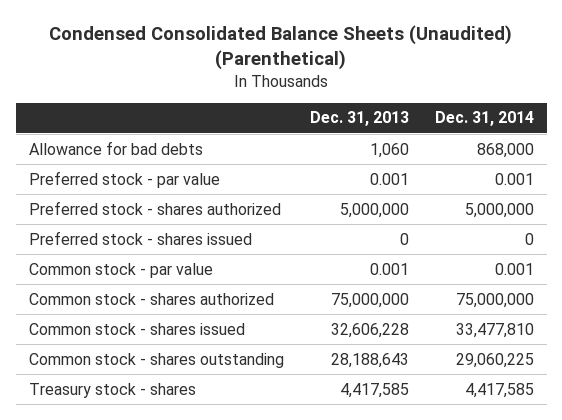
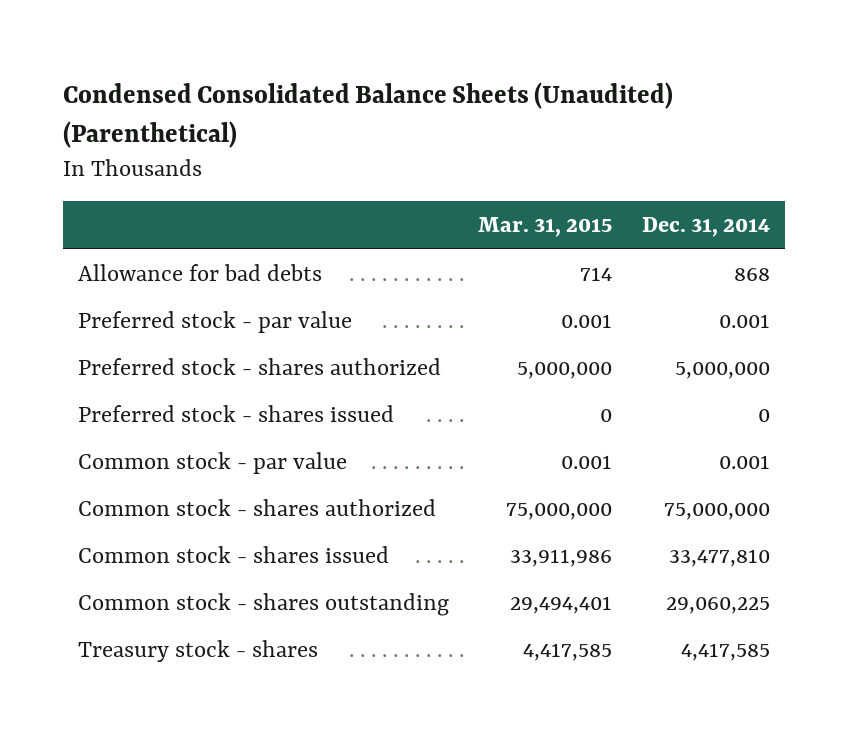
[309,111,409,127] Dec. 31, 2013 -> none
none -> [478,217,613,238] Mar. 31, 2015
[476,142,534,158] 868,000 -> [733,267,770,281] 868

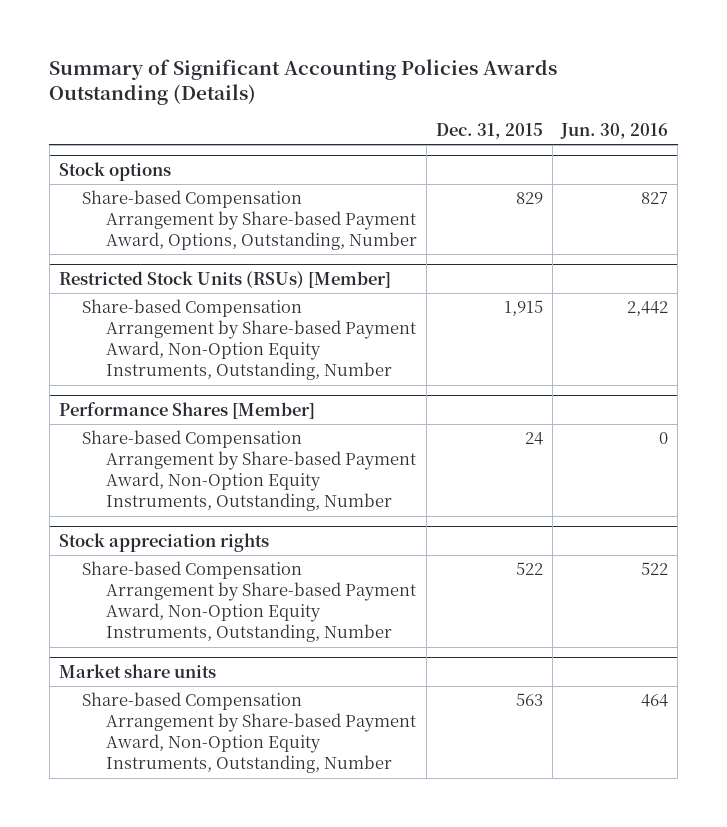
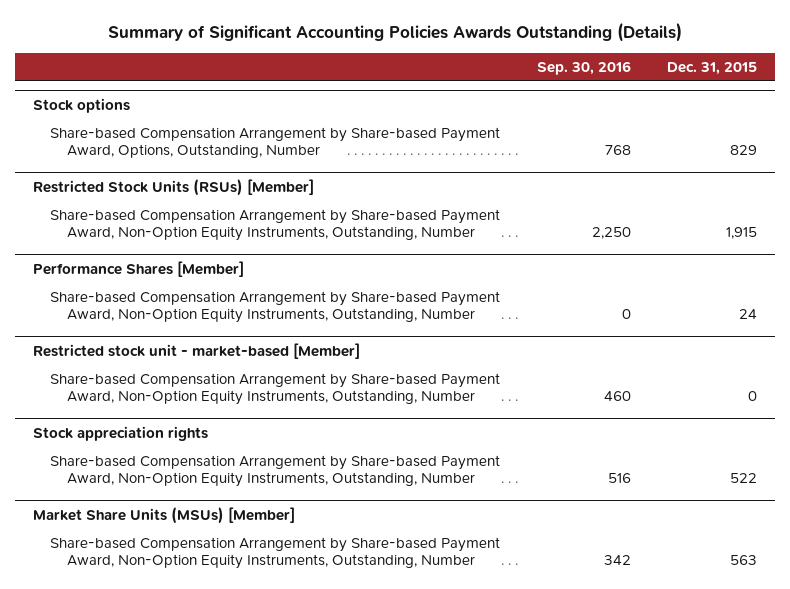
[560,123,669,140] Jun. 30, 2016 -> none
none -> [536,60,631,75] Sep. 30, 2016
none -> [33,342,361,359] Restricted stock unit - market-based [Member]
none -> [50,372,501,406] Share-based Compensation Arrangement by Share-based Payment Award, Non-Option Equity Instruments, Outstanding, Number
[58,663,216,678] Market share units -> [33,506,296,524] Market Share Units (MSUs) [Member]

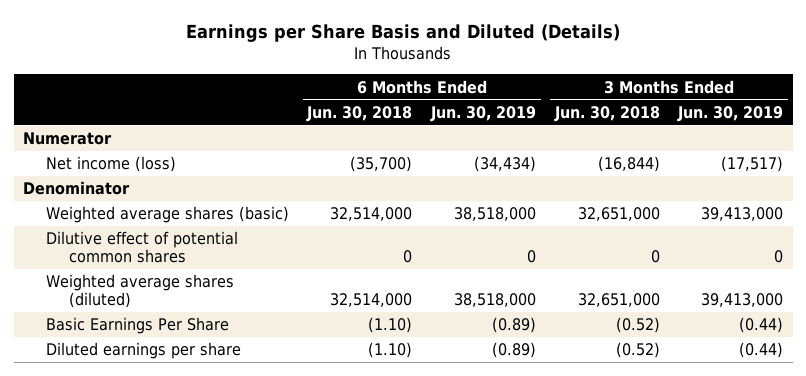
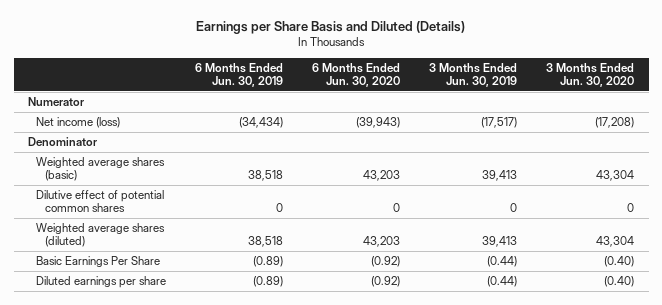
[306,105,413,122] Jun. 30, 2018 -> none
[553,105,660,122] Jun. 30, 2018 -> none
none -> [312,62,401,88] 6 Months Ended Jun. 30, 2020
none -> [546,62,635,88] 3 Months Ended Jun. 30, 2020
[454,207,537,222] 38,518,000 -> [248,170,284,182] 38,518
[701,207,784,222] 39,413,000 -> [482,170,518,182] 39,413
[454,293,537,308] 38,518,000 -> [248,236,284,248] 38,518
[701,293,784,308] 39,413,000 -> [482,236,518,248] 39,413

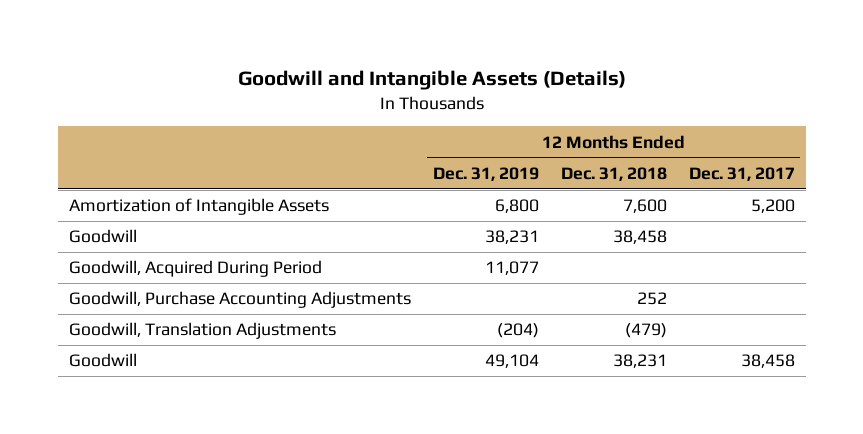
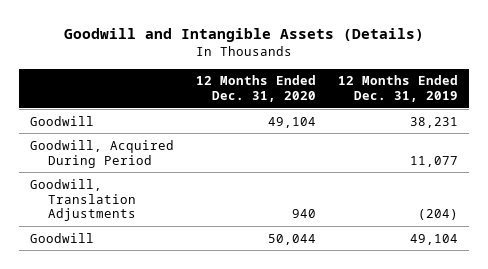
[560,167,667,182] Dec. 31, 2018 -> none
[688,167,795,182] Dec. 31, 2017 -> none
none -> [196,75,317,103] 12 Months Ended Dec. 31, 2020
[68,198,329,216] Amortization of Intangible Assets -> none
[68,291,411,309] Goodwill, Purchase Accounting Adjustments -> none

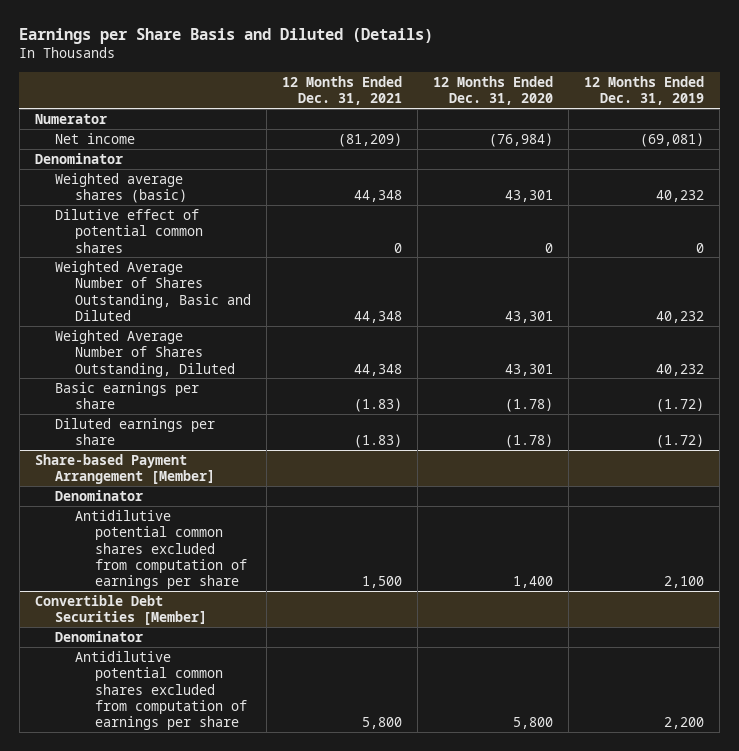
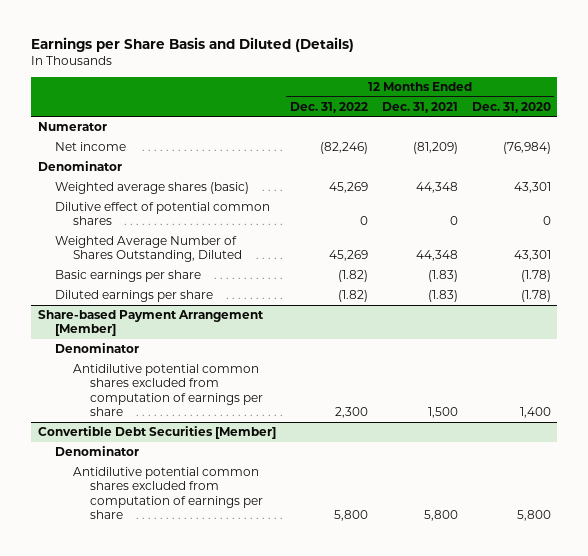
[584,75,705,106] 12 Months Ended Dec. 31, 2019 -> none
none -> [289,101,368,113] Dec. 31, 2022
[54,260,251,321] Weighted Average Number of Shares Outstanding, Basic and Diluted -> none

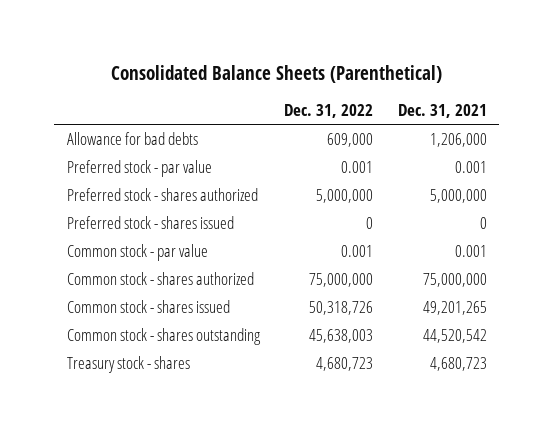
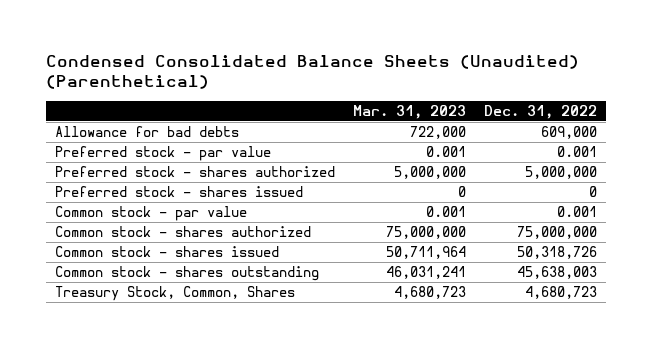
[110,65,442,84] Consolidated Balance Sheets (Parenthetical) -> [46,54,580,90] Condensed Consolidated Balance Sheets (Unaudited) (Parenthetical)
[398,104,488,119] Dec. 31, 2021 -> none
none -> [352,104,466,119] Mar. 31, 2023
[66,355,190,373] Treasury stock - shares -> [55,286,296,302] Treasury Stock, Common, Shares

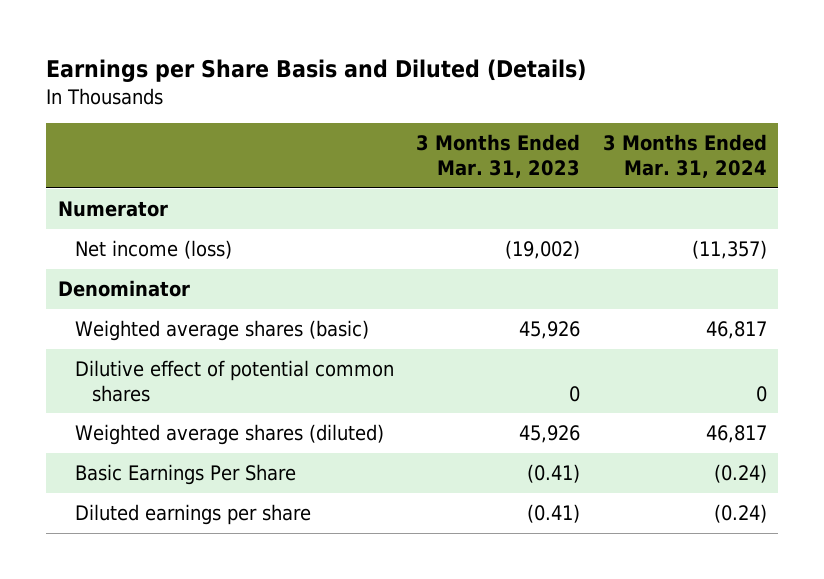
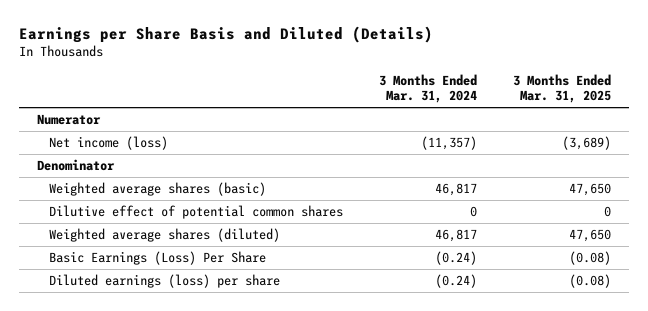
[416,134,581,178] 3 Months Ended Mar. 31, 2023 -> none
none -> [513,74,612,104] 3 Months Ended Mar. 31, 2025
[74,464,296,486] Basic Earnings Per Share -> [49,251,267,266] Basic Earnings (Loss) Per Share
[74,504,311,526] Diluted earnings per share -> [49,274,281,289] Diluted earnings (loss) per share

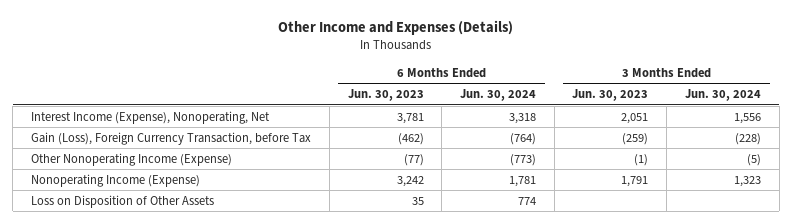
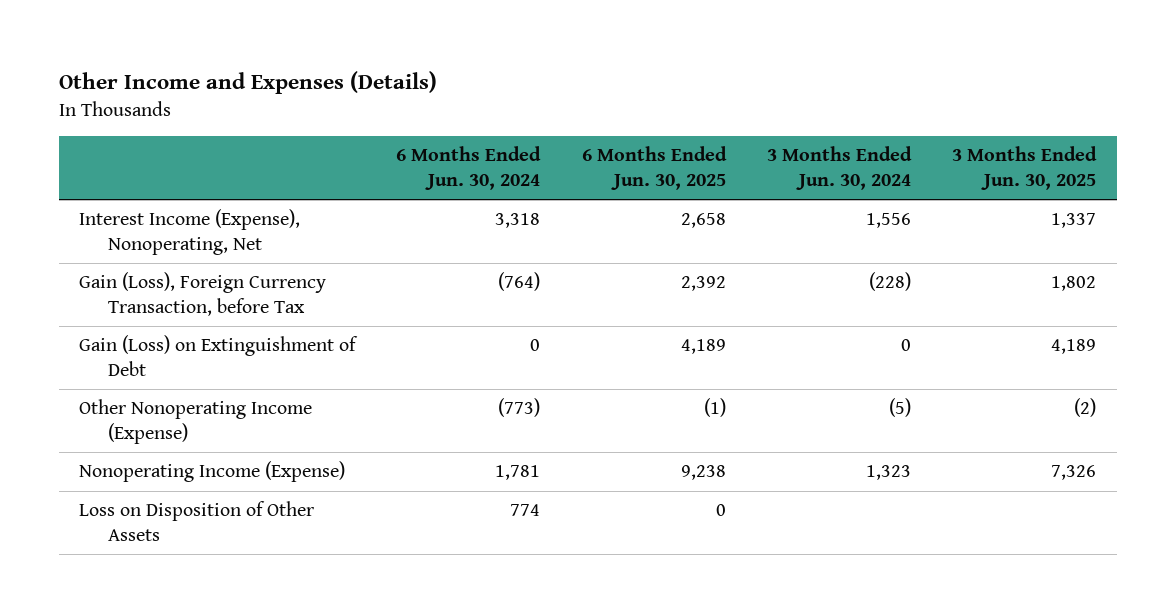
[347,89,424,102] Jun. 30, 2023 -> none
[572,89,649,102] Jun. 30, 2023 -> none
none -> [581,146,727,190] 6 Months Ended Jun. 30, 2025
none -> [951,146,1097,190] 3 Months Ended Jun. 30, 2025
none -> [79,335,359,376] Gain (Loss) on Extinguishment of Debt

